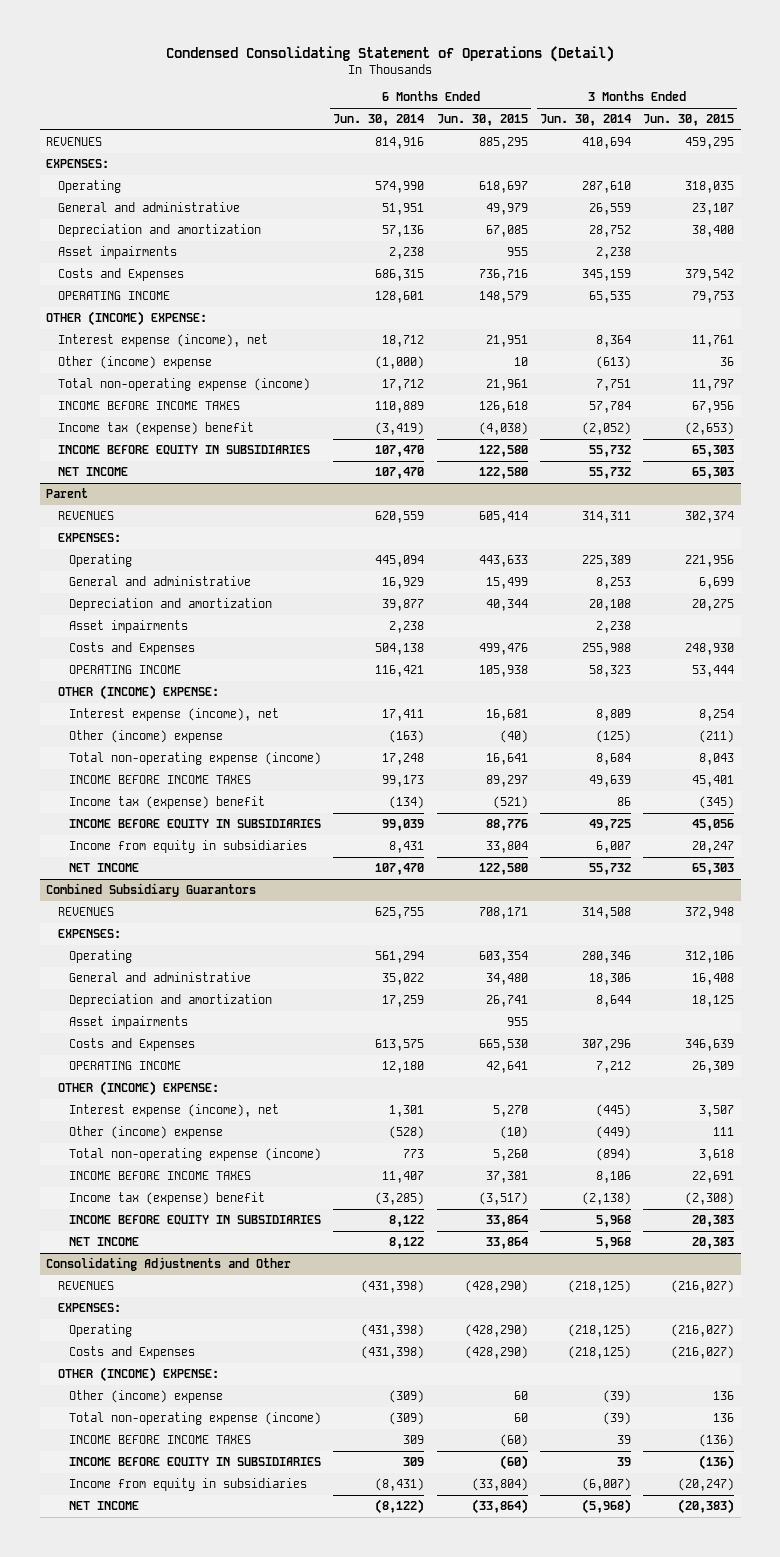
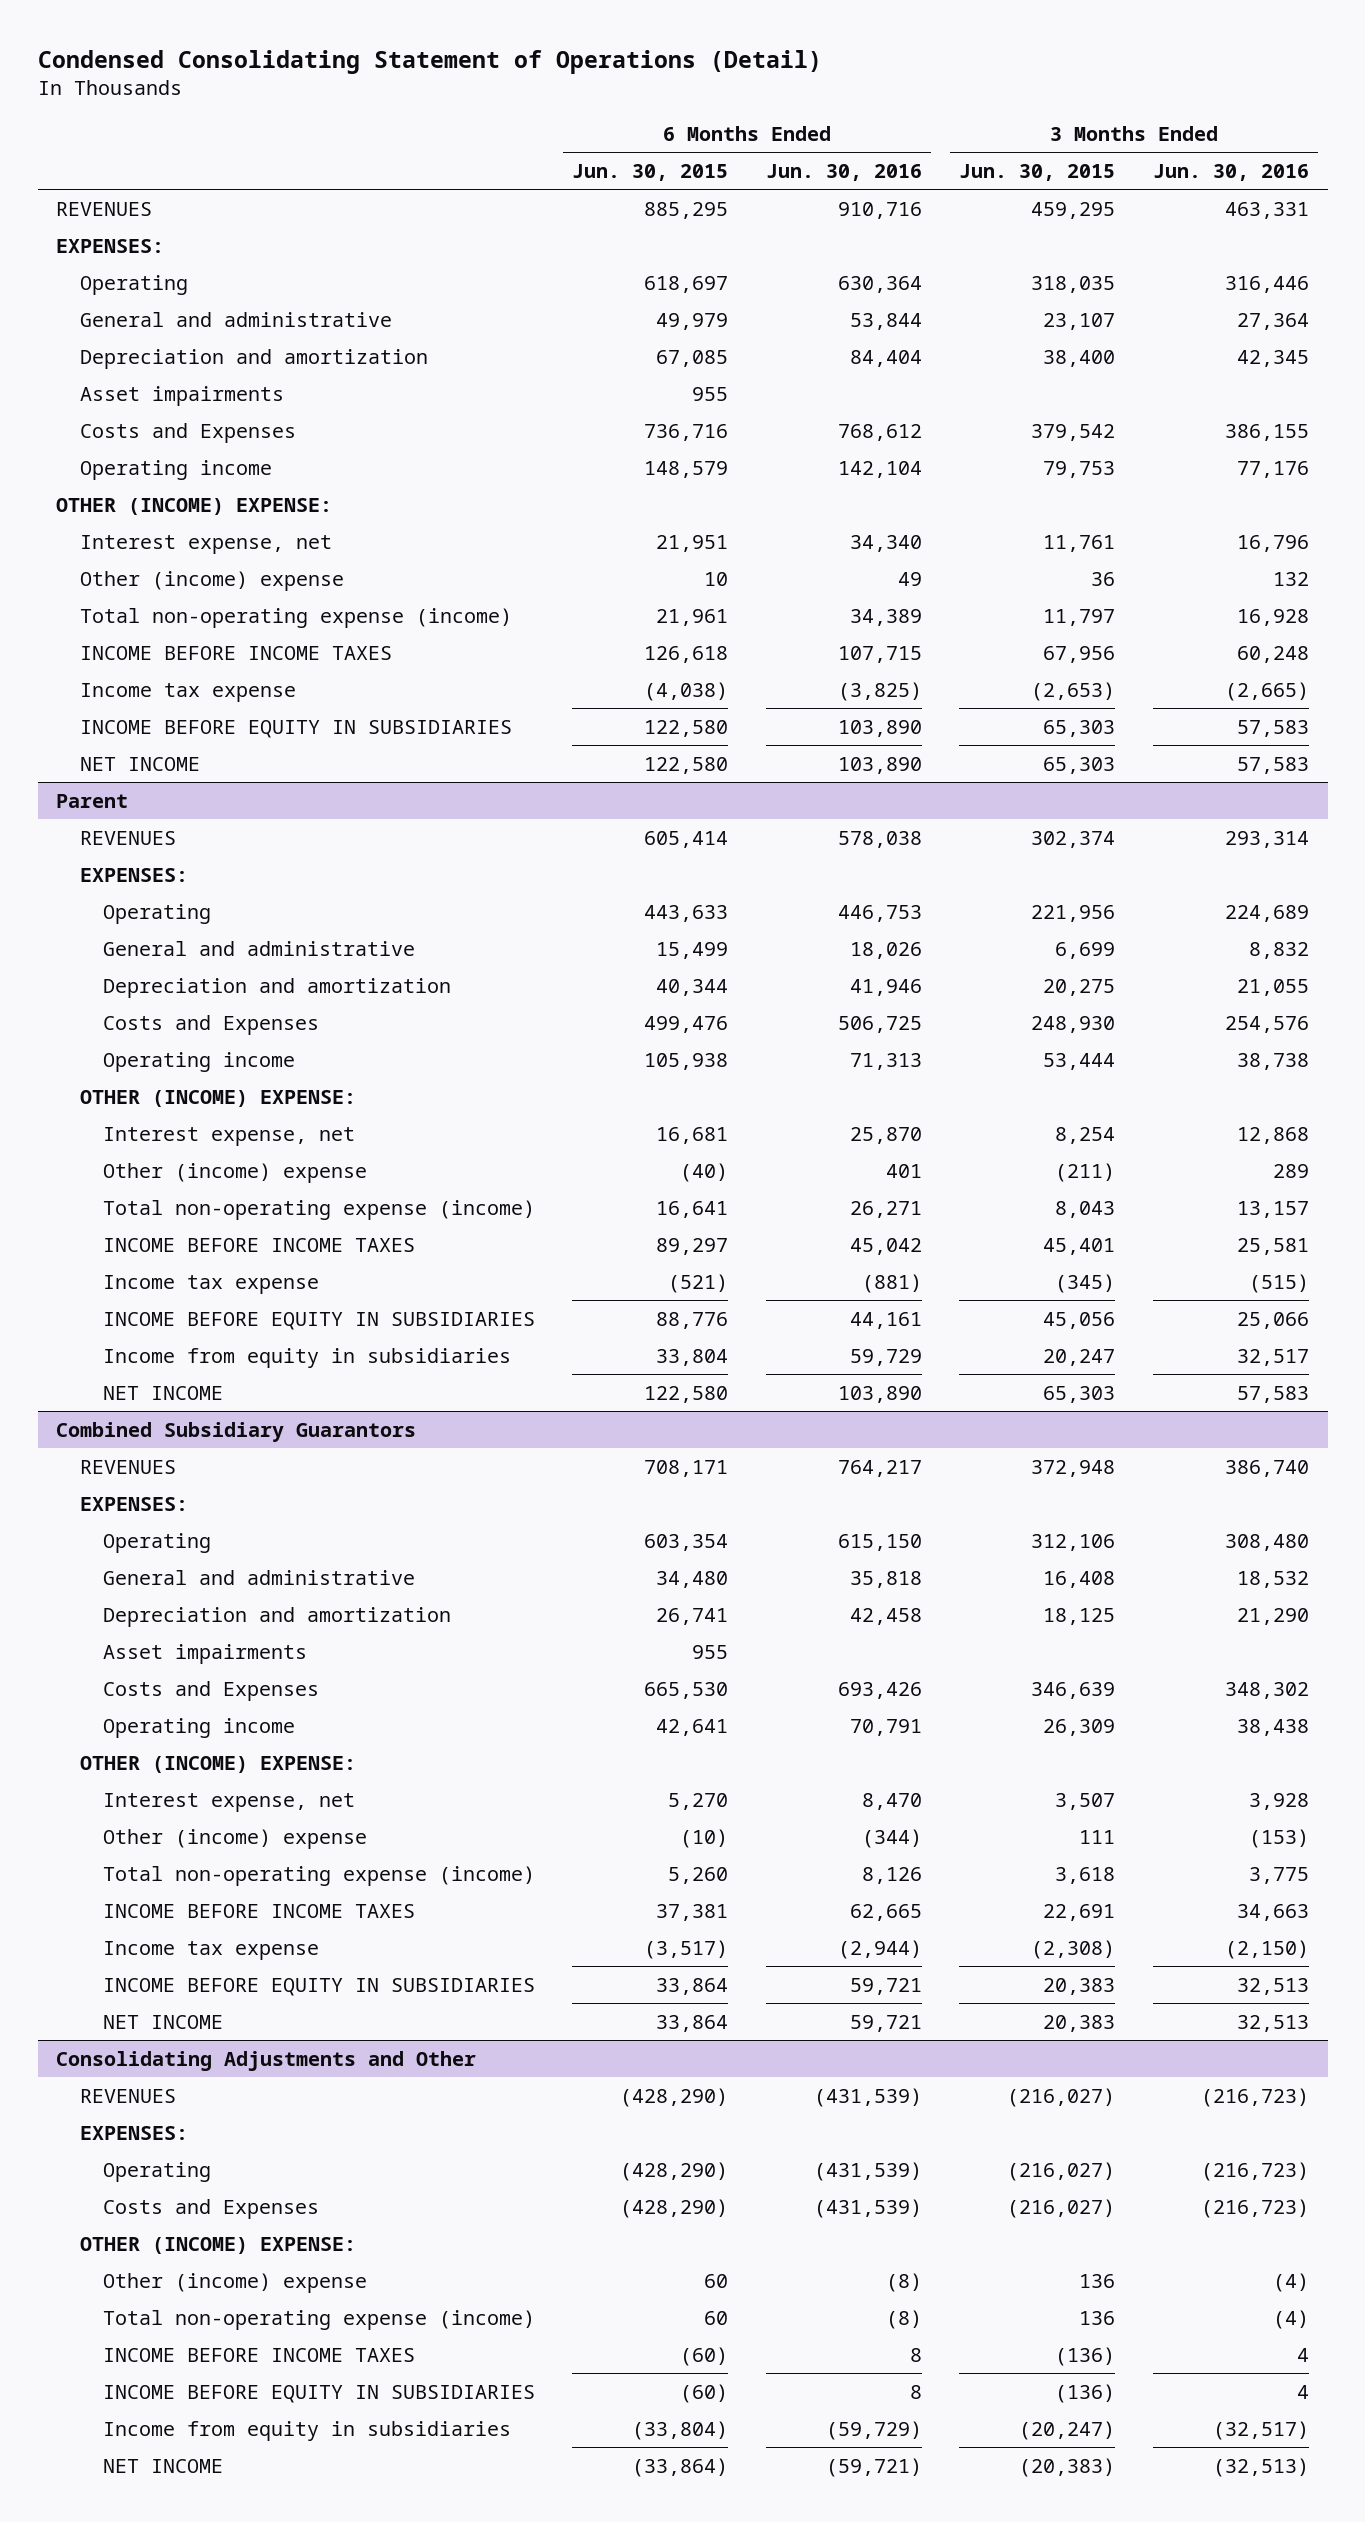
[333,114,425,127] Jun. 30, 2014 -> none
[540,114,632,127] Jun. 30, 2014 -> none
none -> [765,164,922,182] Jun. 30, 2016
none -> [1153,164,1310,182] Jun. 30, 2016
[57,291,170,301] OPERATING INCOME -> [79,459,272,480] Operating income
[57,334,268,348] Interest expense (income), net -> [79,534,332,554] Interest expense, net
[57,422,254,436] Income tax (expense) benefit -> [79,682,296,702] Income tax expense
[69,620,189,634] Asset impairments -> none
[69,665,182,675] OPERATING INCOME -> [102,1051,295,1072] Operating income
[69,708,280,722] Interest expense (income), net -> [102,1126,355,1146] Interest expense, net
[69,796,266,810] Income tax (expense) benefit -> [102,1274,319,1294] Income tax expense
[69,1061,182,1071] OPERATING INCOME -> [102,1717,295,1738] Operating income
[69,1104,280,1118] Interest expense (income), net -> [102,1792,355,1812] Interest expense, net
[69,1192,266,1206] Income tax (expense) benefit -> [102,1940,319,1960] Income tax expense

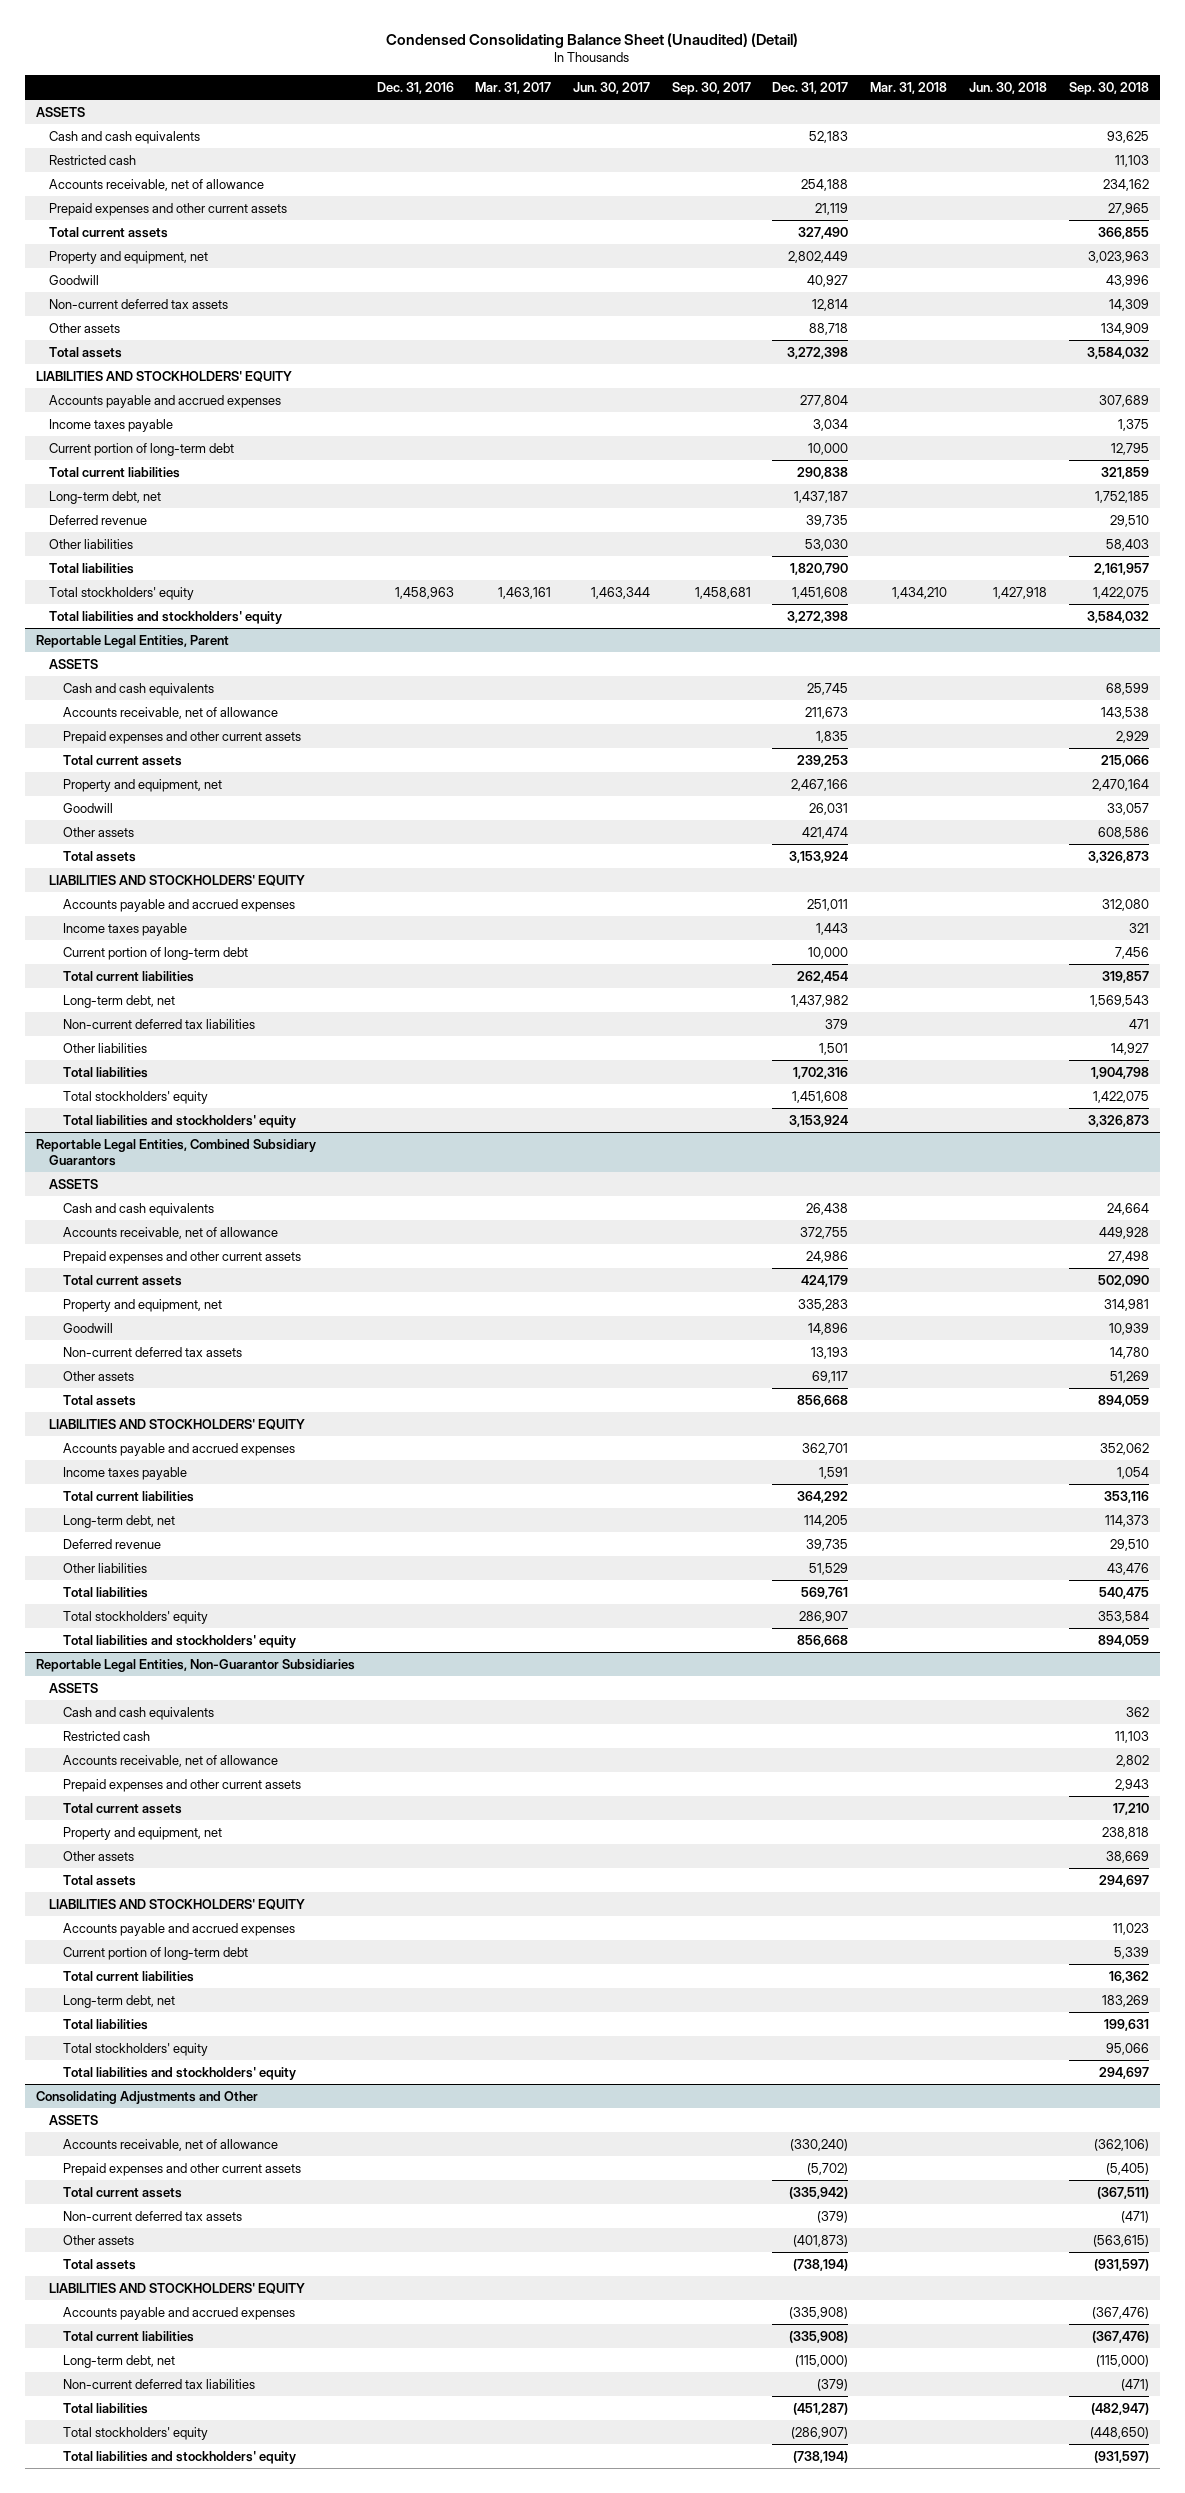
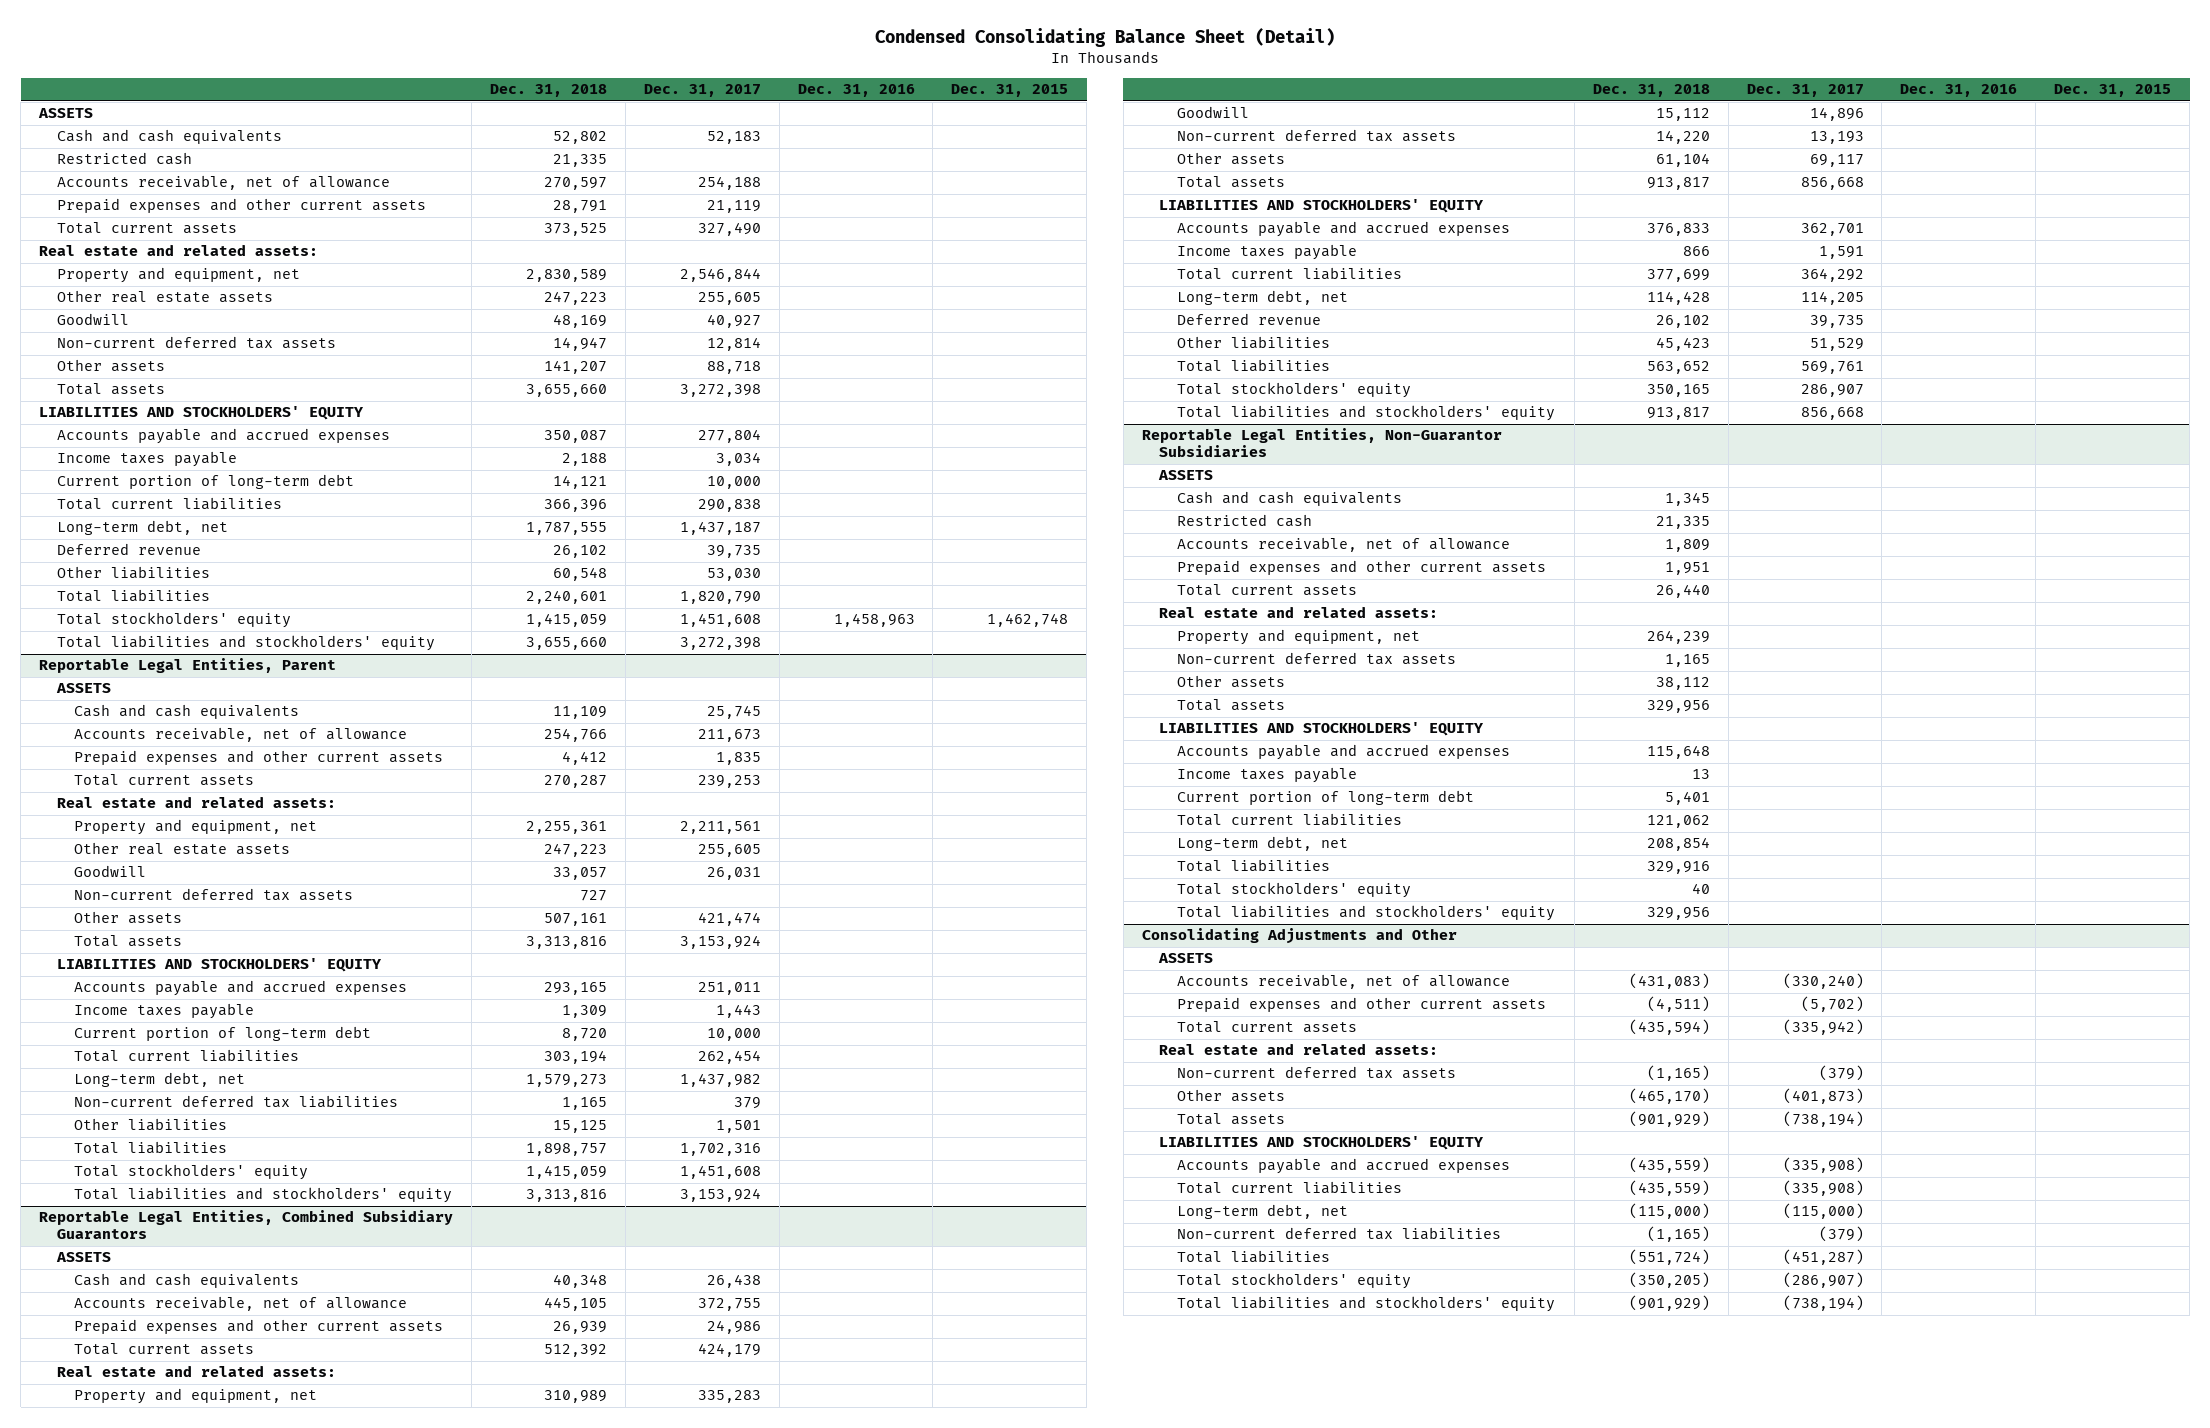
[386,33,799,49] Condensed Consolidating Balance Sheet (Unaudited) (Detail) -> [875,28,1336,48] Condensed Consolidating Balance Sheet (Detail)
[475,82,552,95] Mar. 31, 2017 -> none
[573,82,651,95] Jun. 30, 2017 -> none
[671,82,751,96] Sep. 30, 2017 -> none
[870,82,948,95] Mar. 31, 2018 -> none
[968,82,1047,95] Jun. 30, 2018 -> none
[1068,82,1149,96] Sep. 30, 2018 -> none
none -> [489,84,607,98] Dec. 31, 2018
none -> [951,84,1069,98] Dec. 31, 2015
none -> [39,244,319,257] Real estate and related assets:
[788,250,849,263] 2,802,449 -> [679,268,761,283] 2,546,844
none -> [56,290,273,304] Other real estate assets
none -> [56,796,336,809] Real estate and related assets:
[791,778,849,791] 2,467,166 -> [679,821,761,835] 2,211,561
none -> [74,842,291,856] Other real estate assets
none -> [74,888,354,902] Non-current deferred tax assets
none -> [56,1365,336,1378] Real estate and related assets:
none -> [1159,606,1439,619] Real estate and related assets:
none -> [1177,652,1457,666] Non-current deferred tax assets
none -> [1177,767,1358,784] Income taxes payable
none -> [1159,1043,1439,1056] Real estate and related assets:

